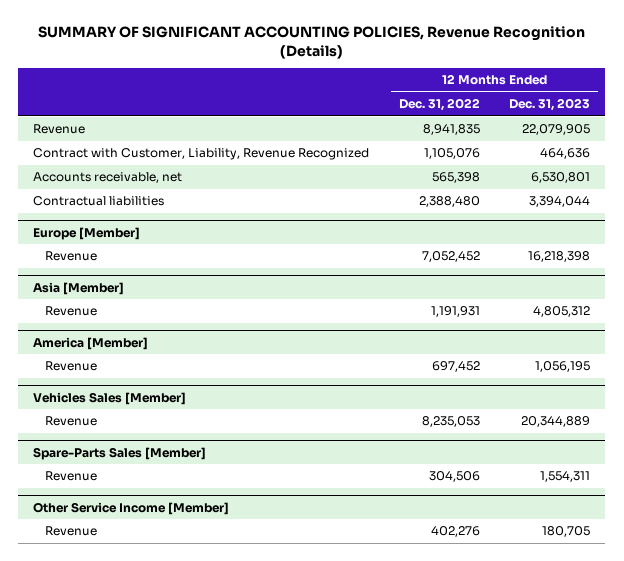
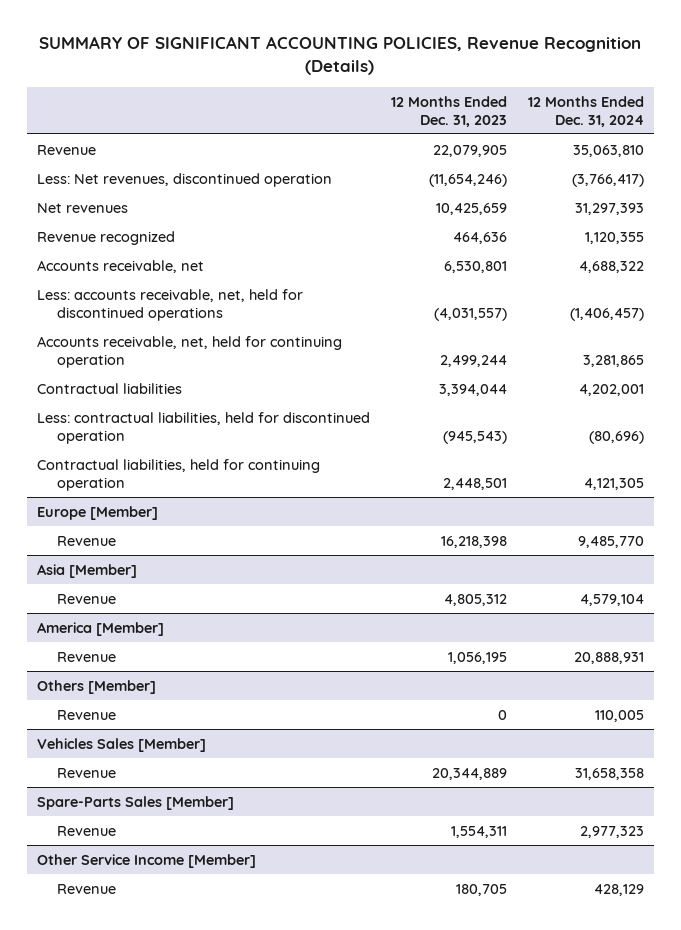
[398,97,480,111] Dec. 31, 2022 -> none
none -> [527,95,644,127] 12 Months Ended Dec. 31, 2024
none -> [37,172,333,187] Less: Net revenues, discontinued operation
none -> [37,202,129,213] Net revenues
[33,148,370,161] Contract with Customer, Liability, Revenue Recognized -> [37,230,176,245] Revenue recognized
none -> [37,288,304,321] Less: accounts receivable, net, held for discontinued operations
none -> [37,335,343,368] Accounts receivable, net, held for continuing operation
none -> [37,411,371,444] Less: contractual liabilities, held for discontinued operation
none -> [37,458,321,491] Contractual liabilities, held for continuing operation
none -> [37,679,157,694] Others [Member]
none -> [57,709,117,720] Revenue

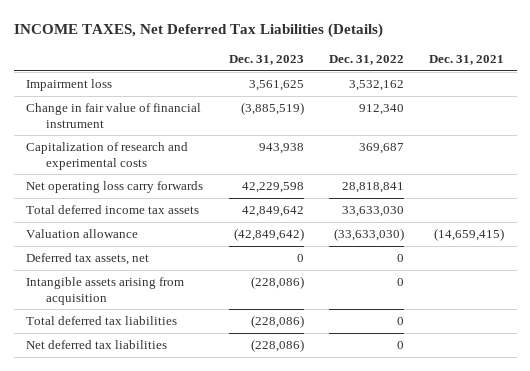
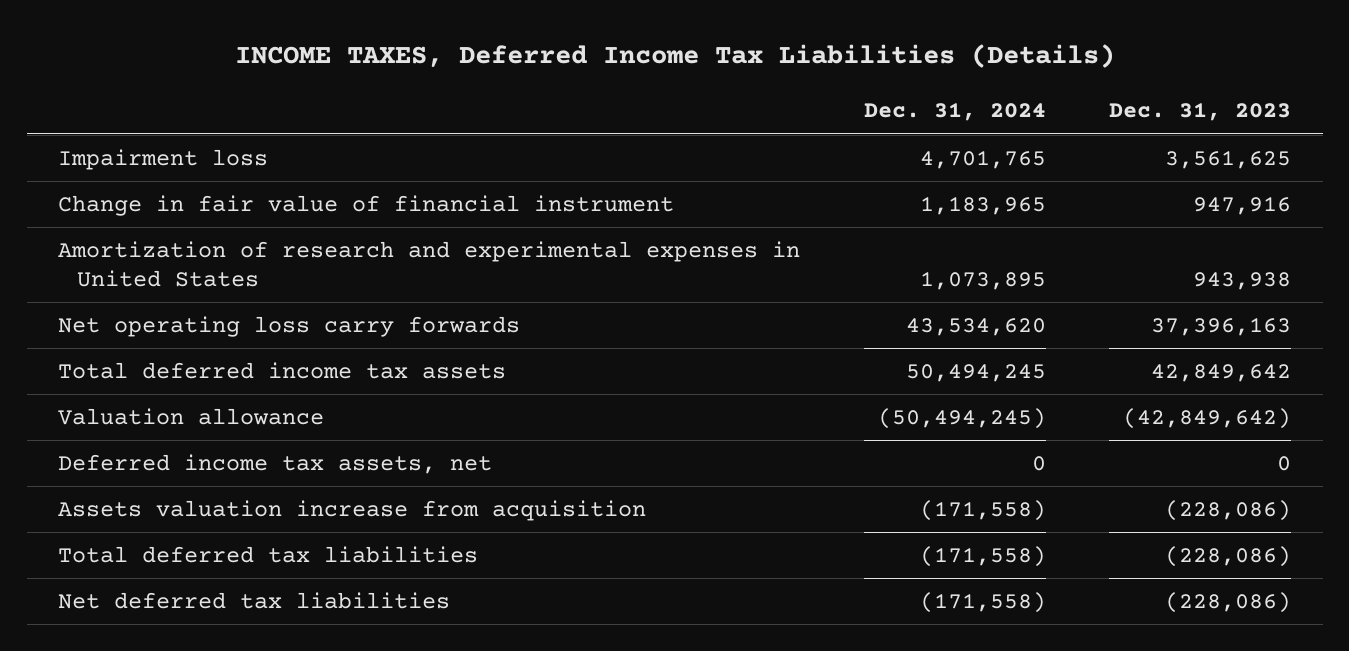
[13,22,383,38] INCOME TAXES, Net Deferred Tax Liabilities (Details) -> [234,44,1115,69] INCOME TAXES, Deferred Income Tax Liabilities (Details)
[328,54,404,65] Dec. 31, 2022 -> none
[429,54,505,65] Dec. 31, 2021 -> none
none -> [863,102,1046,122] Dec. 31, 2024
[240,102,304,116] (3,885,519) -> [1193,196,1292,216] 947,916
[26,142,189,170] Capitalization of research and experimental costs -> [58,241,801,287] Amortization of research and experimental expenses in United States
[241,182,304,194] 42,229,598 -> [1151,317,1292,337] 37,396,163
[26,253,150,266] Deferred tax assets, net -> [58,454,493,475] Deferred income tax assets, net
[26,277,185,305] Intangible assets arising from acquisition -> [58,500,647,522] Assets valuation increase from acquisition

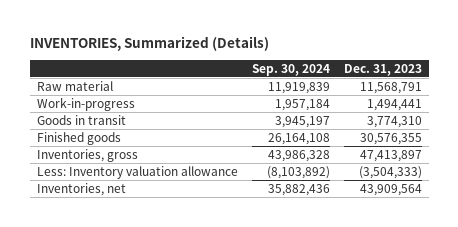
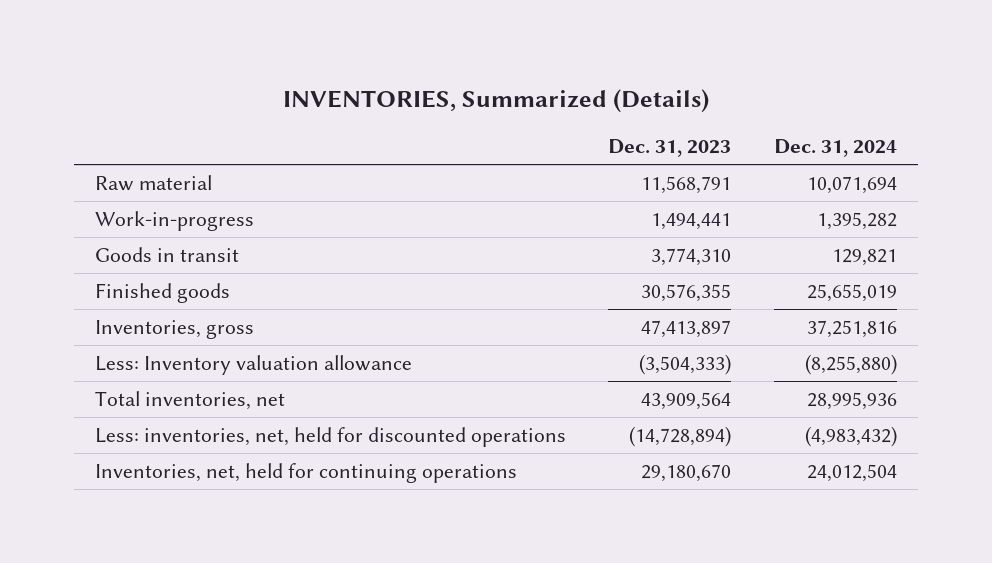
[251,63,330,76] Sep. 30, 2024 -> none
none -> [773,139,897,158] Dec. 31, 2024
none -> [94,390,285,410] Total inventories, net
none -> [94,426,566,447] Less: inventories, net, held for discounted operations
[36,182,126,196] Inventories, net -> [94,462,517,483] Inventories, net, held for continuing operations
[359,183,422,196] 43,909,564 -> [641,463,732,482] 29,180,670

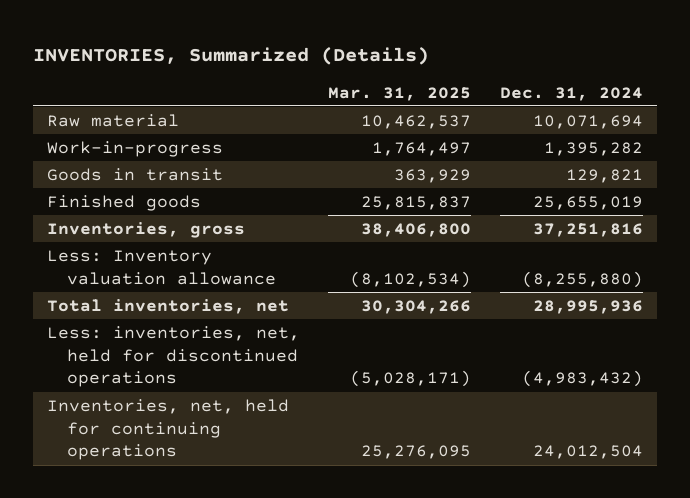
[608,139,732,158] Dec. 31, 2023 -> none
none -> [328,86,472,101] Mar. 31, 2025
[94,426,566,447] Less: inventories, net, held for discounted operations -> [46,325,300,388] Less: inventories, net, held for discontinued operations

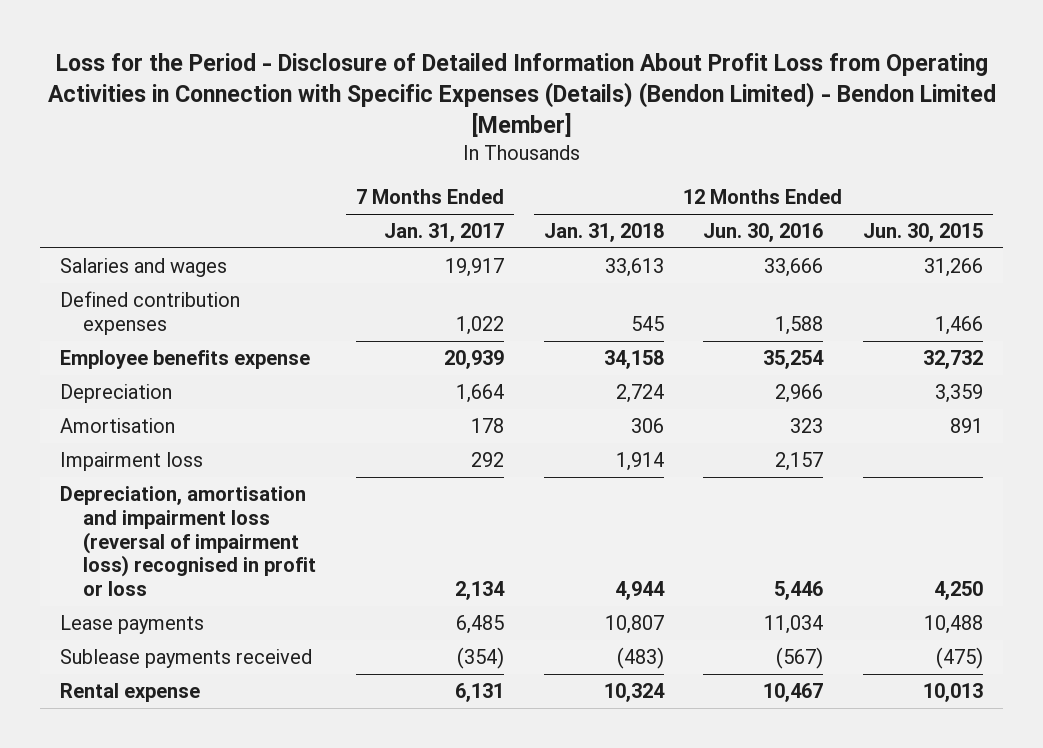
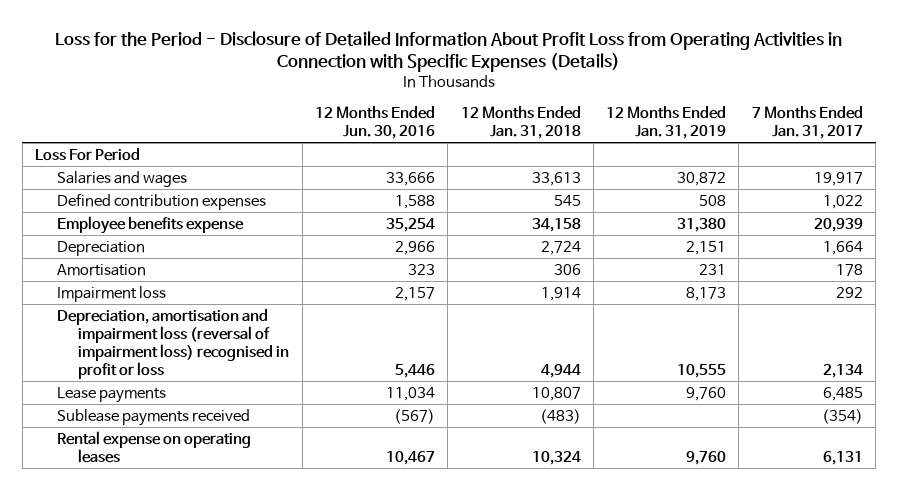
[47,52,996,138] Loss for the Period - Disclosure of Detailed Information About Profit Loss from Operating Activities in Connection with Specific Expenses (Details) (Bendon Limited) - Bendon Limited [Member] -> [54,30,842,73] Loss for the Period - Disclosure of Detailed Information About Profit Loss from Operating Activities in Connection with Specific Expenses (Details)
[863,223,984,243] Jun. 30, 2015 -> none
none -> [606,105,727,139] 12 Months Ended Jan. 31, 2019
none -> [35,147,141,161] Loss For Period
[59,683,200,703] Rental expense -> [56,430,251,463] Rental expense on operating leases

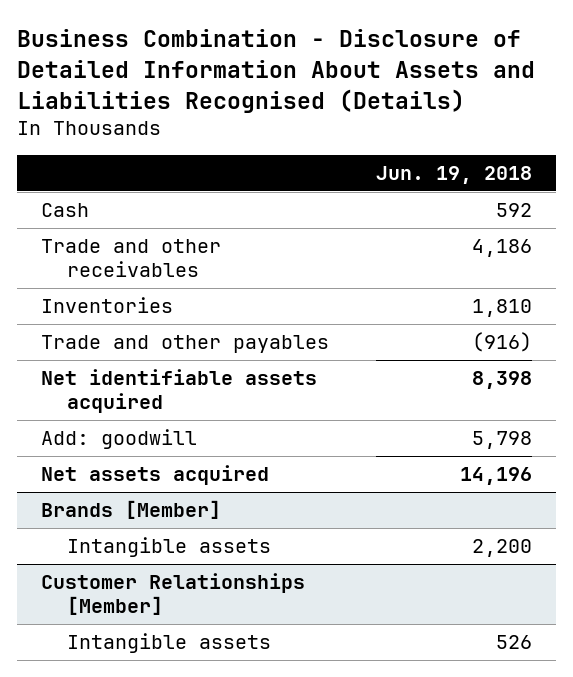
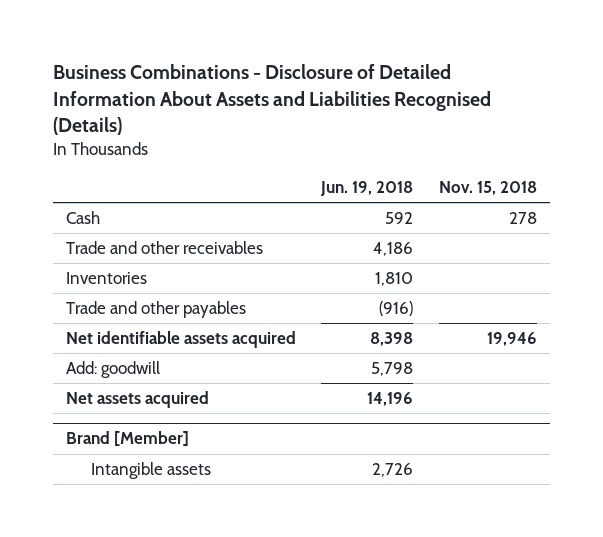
[16,29,535,113] Business Combination - Disclosure of Detailed Information About Assets and Liabilities Recognised (Details) -> [52,64,491,135] Business Combinations - Disclosure of Detailed Information About Assets and Liabilities Recognised (Details)
none -> [438,180,537,195] Nov. 15, 2018
[40,573,305,615] Customer Relationships [Member] -> none
[66,633,271,654] Intangible assets -> none
[40,500,221,520] Brands [Member] -> [65,431,189,448] Brand [Member]
[471,539,532,558] 2,200 -> [372,463,414,478] 2,726

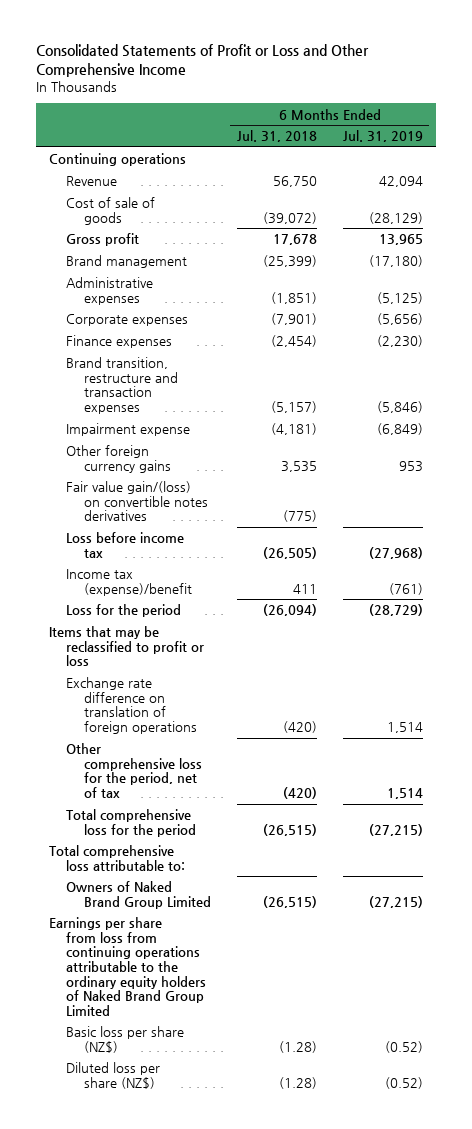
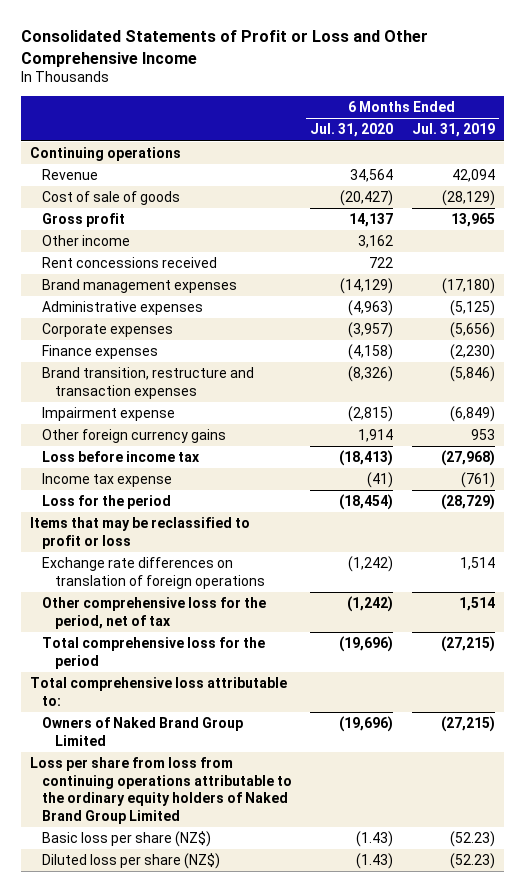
[236,130,317,143] Jul. 31, 2018 -> none
none -> [310,123,394,138] Jul. 31, 2020
none -> [42,234,131,246] Other income
none -> [42,256,218,268] Rent concessions received
[66,255,188,269] Brand management -> [42,278,238,293] Brand management expenses
[66,481,208,522] Fair value gain/(loss) on convertible notes derivatives -> none
[66,569,192,596] Income tax (expense)/benefit -> [42,472,173,487] Income tax expense
[66,677,197,734] Exchange rate difference on translation of foreign operations -> [42,556,265,589] Exchange rate differences on translation of foreign operations
[49,917,207,1016] Earnings per share from loss from continuing operations attributable to the ordinary equity holders of Naked Brand Group Limited -> [29,756,293,824] Loss per share from loss from continuing operations attributable to the ordinary equity holders of Naked Brand Group Limited
[384,1040,423,1053] (0.52) -> [449,830,495,847] (52.23)
[384,1076,423,1089] (0.52) -> [449,852,495,869] (52.23)

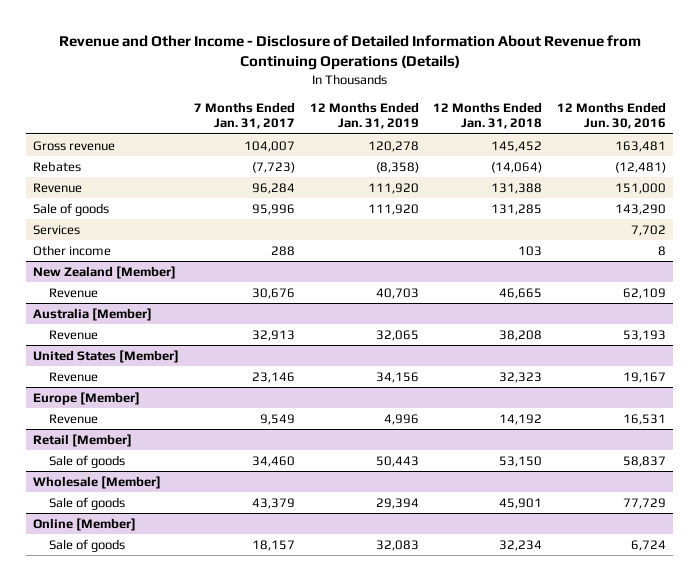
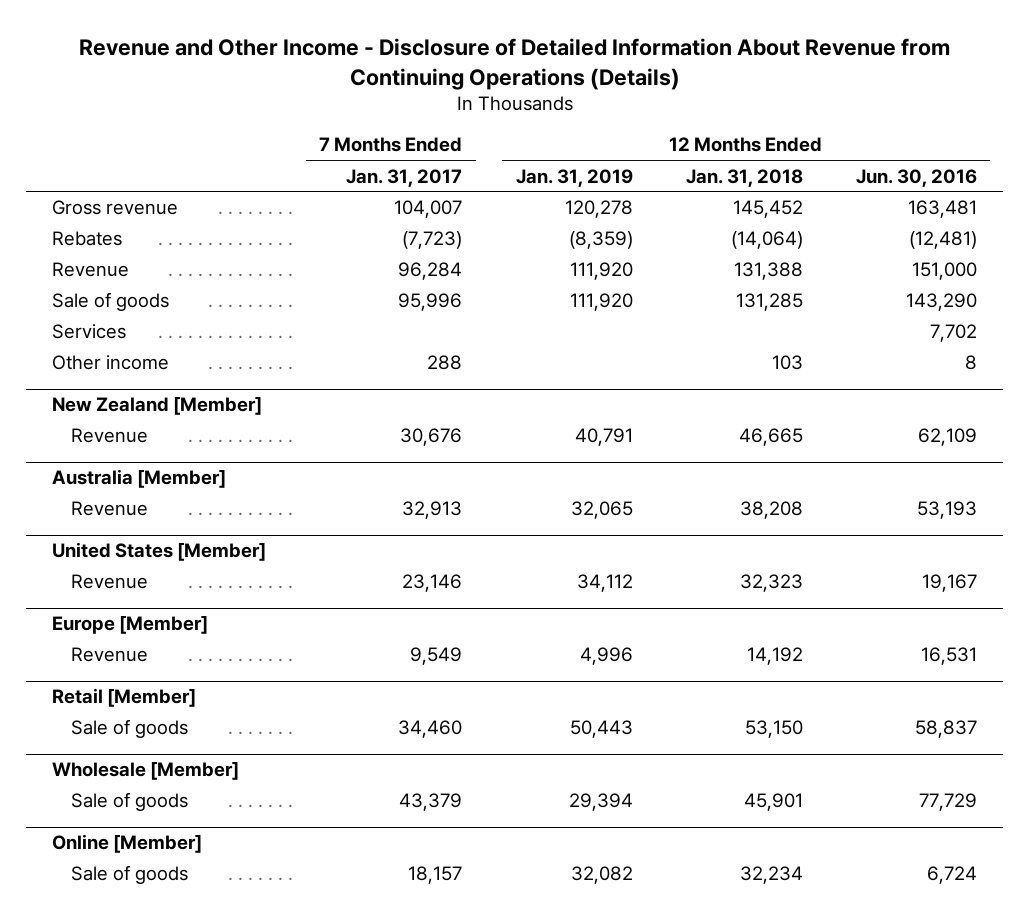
[375,161,419,173] (8,358) -> [568,231,633,250] (8,359)
[375,287,419,299] 40,703 -> [574,428,633,447] 40,791
[375,371,419,383] 34,156 -> [576,574,633,593] 34,112
[375,539,419,551] 32,083 -> [570,866,633,885] 32,082

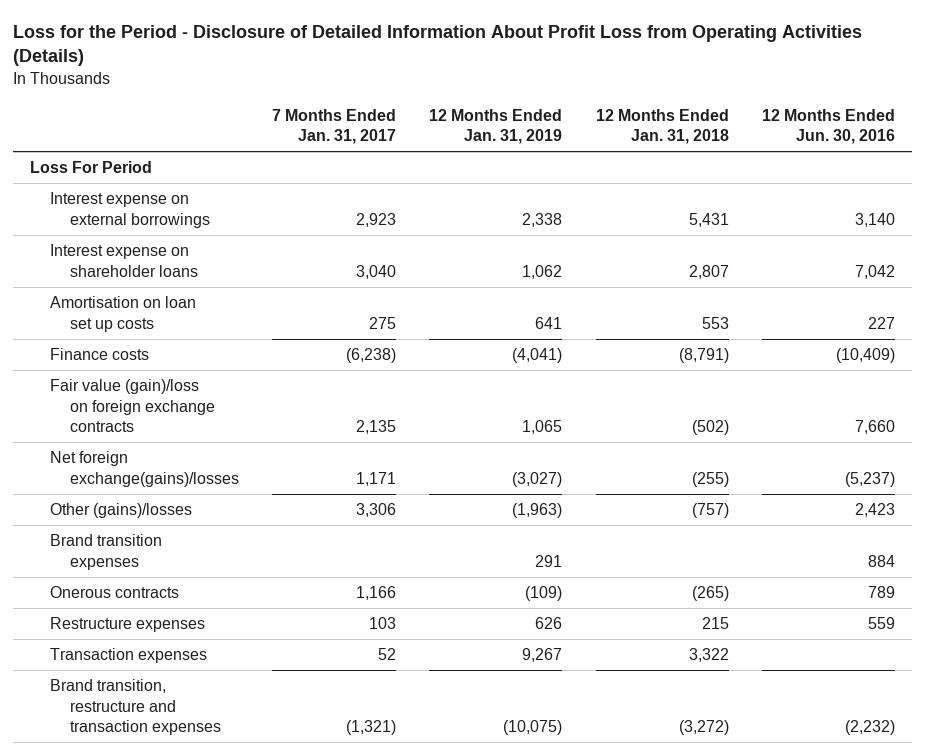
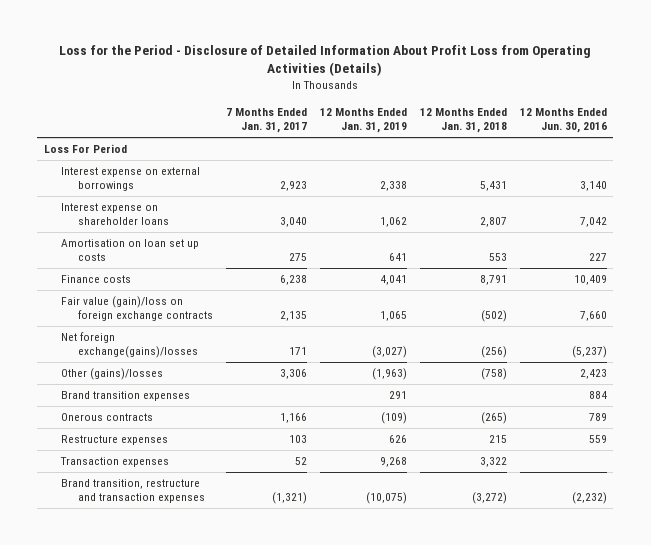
[346,348,397,364] (6,238) -> [280,275,308,286] 6,238
[512,348,563,364] (4,041) -> [380,275,408,286] 4,041
[678,348,729,364] (8,791) -> [480,275,508,286] 8,791
[836,348,896,364] (10,409) -> [573,275,607,286] 10,409
[356,471,397,486] 1,171 -> [289,347,308,356] 171
[691,471,729,487] (255) -> [481,346,508,359] (256)
[691,503,729,519] (757) -> [481,368,508,381] (758)
[522,648,563,663] 9,267 -> [380,457,408,468] 9,268

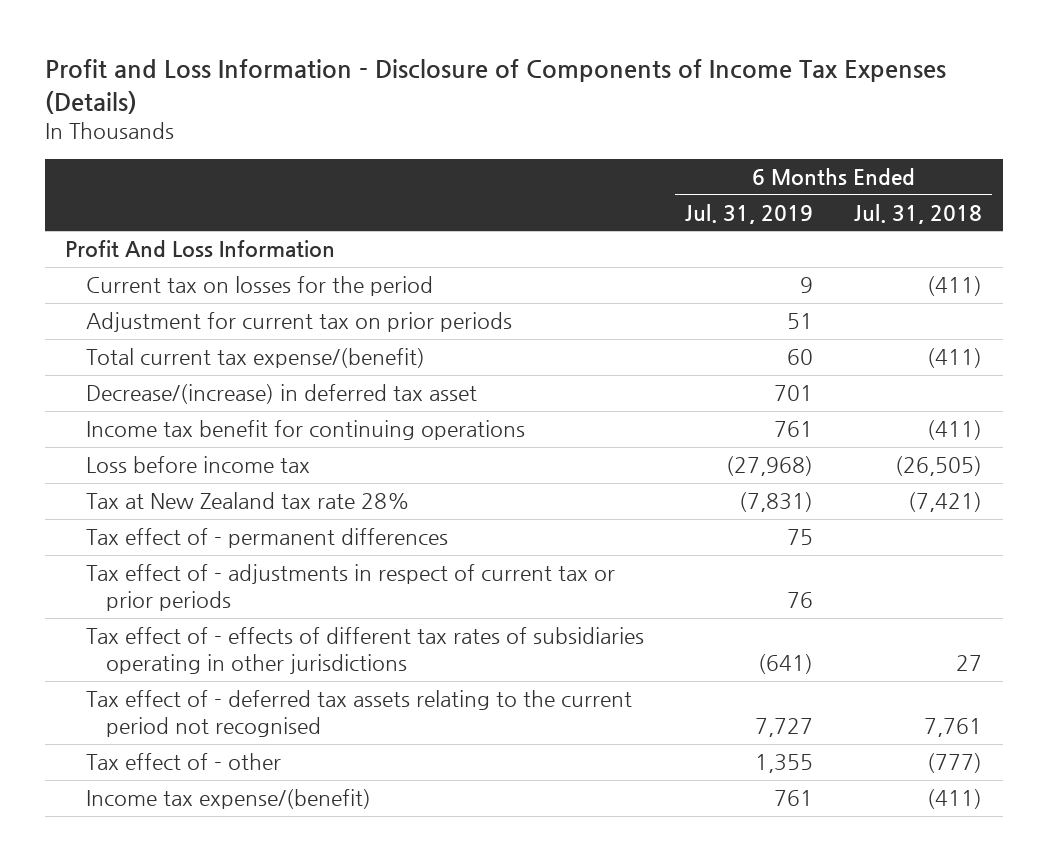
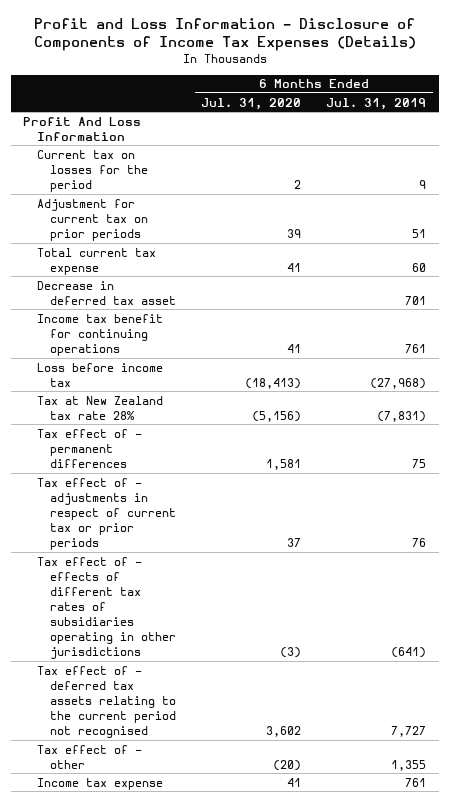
[854,203,983,224] Jul. 31, 2018 -> none
none -> [201,97,302,110] Jul. 31, 2020
[85,348,425,369] Total current tax expense/(benefit) -> [36,247,156,275] Total current tax expense
[85,384,477,405] Decrease/(increase) in deferred tax asset -> [36,280,177,305] Decrease in deferred tax asset
[85,789,371,810] Income tax expense/(benefit) -> [36,777,163,790] Income tax expense

